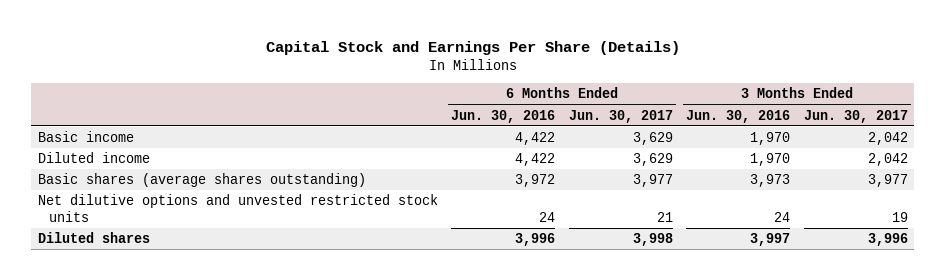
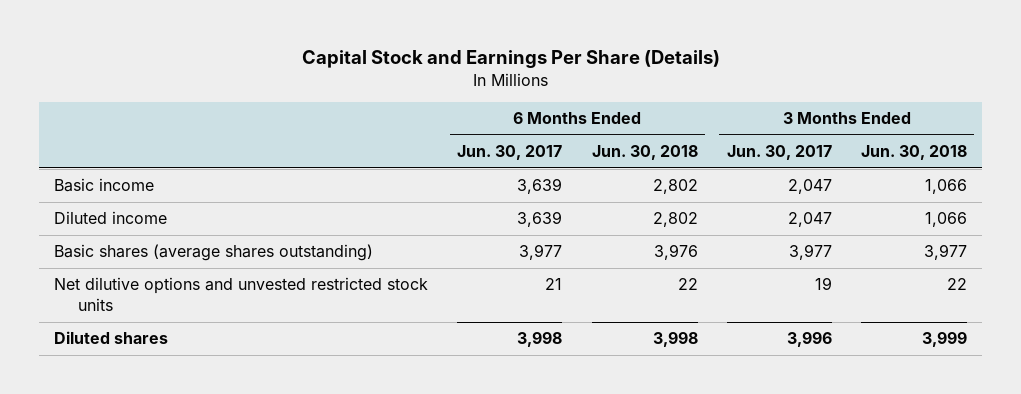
[451,109,556,123] Jun. 30, 2016 -> none
[686,109,791,123] Jun. 30, 2016 -> none
none -> [591,145,698,161] Jun. 30, 2018
none -> [861,145,968,161] Jun. 30, 2018
[632,132,673,146] 3,629 -> [517,178,563,195] 3,639
[867,132,908,146] 2,042 -> [787,179,832,195] 2,047
[632,153,673,167] 3,629 -> [517,211,563,228] 3,639
[867,153,908,167] 2,042 -> [787,212,832,228] 2,047

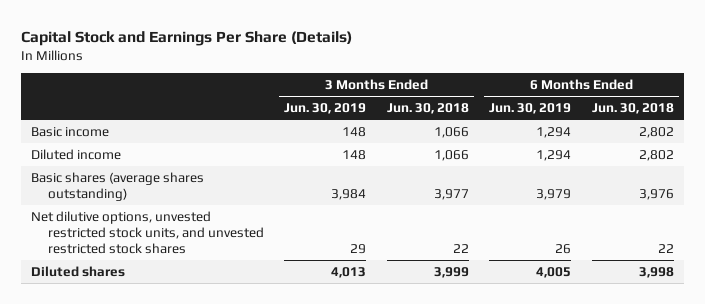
[457,145,563,161] Jun. 30, 2017 -> none
[726,145,832,161] Jun. 30, 2017 -> none
none -> [284,103,367,115] Jun. 30, 2019
none -> [489,103,572,115] Jun. 30, 2019
[53,277,428,312] Net dilutive options and unvested restricted stock units -> [31,210,264,255] Net dilutive options, unvested restricted stock units, and unvested restricted stock shares

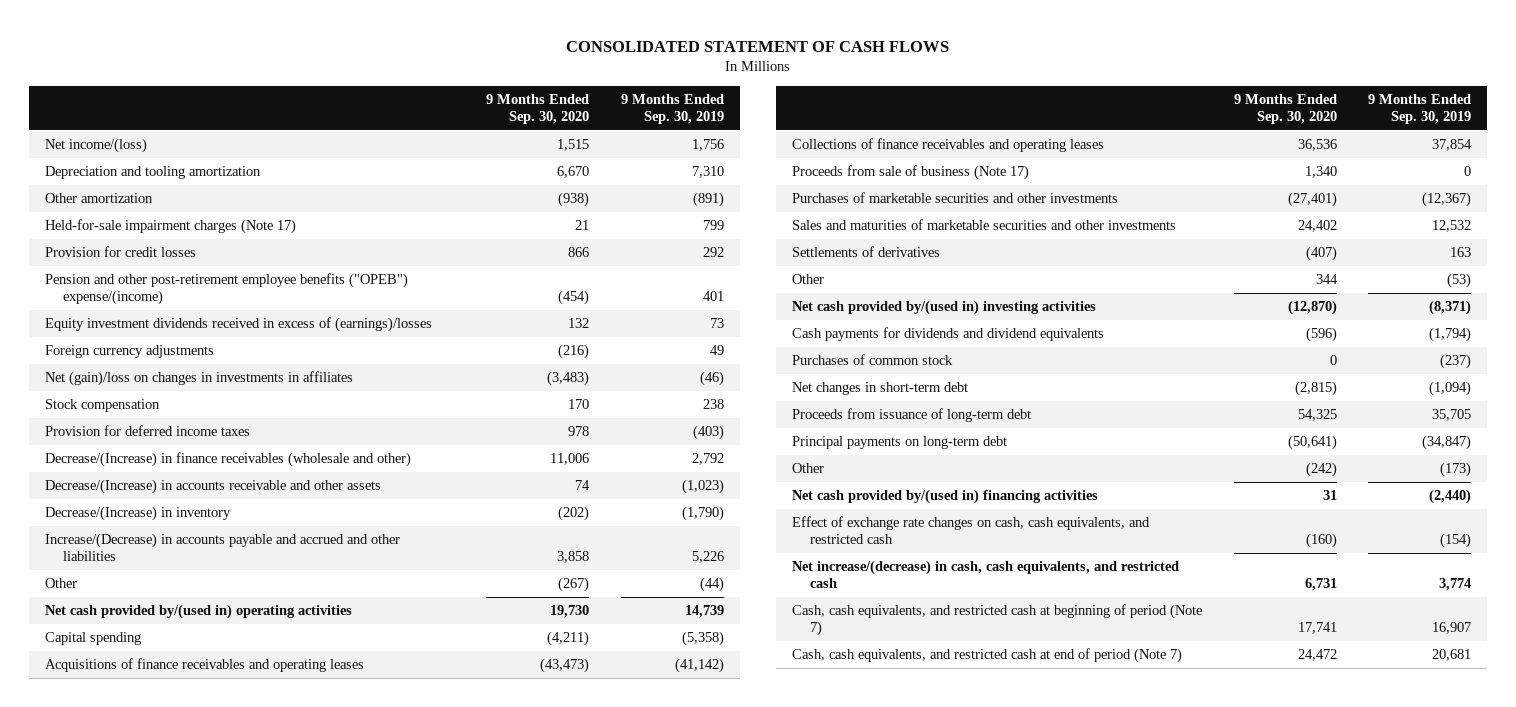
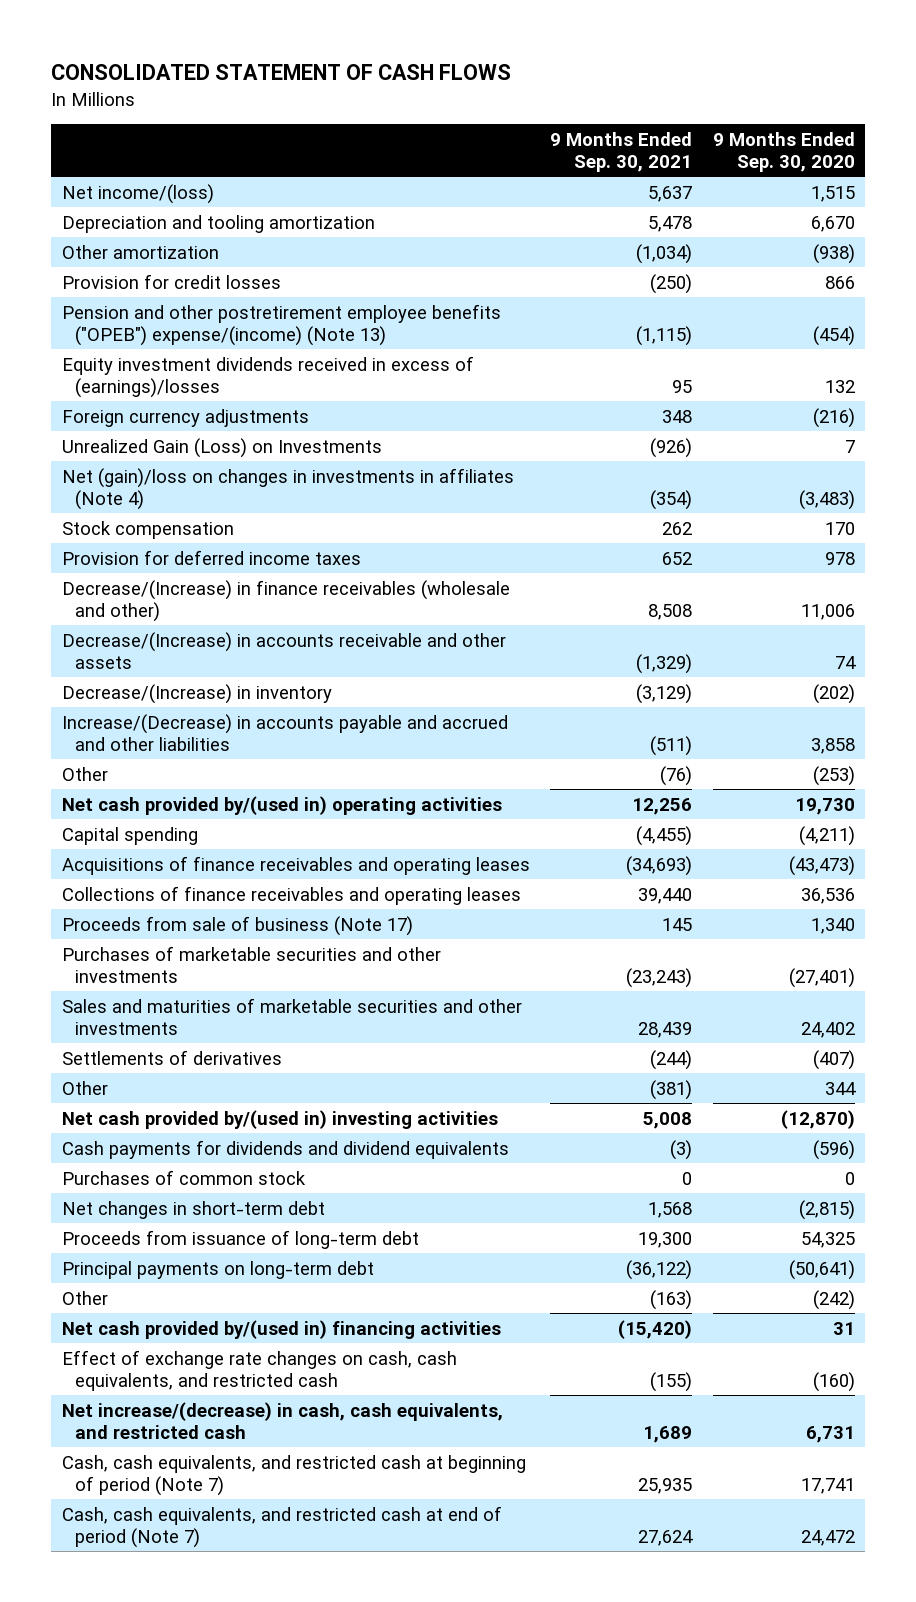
[620,93,724,125] 9 Months Ended Sep. 30, 2019 -> none
none -> [550,131,693,173] 9 Months Ended Sep. 30, 2021
[44,219,296,235] Held-for-sale impairment charges (Note 17) -> none
[44,273,408,306] Pension and other post-retirement employee benefits ("OPEB") expense/(income) -> [61,303,501,346] Pension and other postretirement employee benefits ("OPEB") expense/(income) (Note 13)
none -> [61,437,382,458] Unrealized Gain (Loss) on Investments
[44,371,353,387] Net (gain)/loss on changes in investments in affiliates -> [61,467,514,510] Net (gain)/loss on changes in investments in affiliates (Note 4)
[558,577,590,593] (267) -> [812,765,855,786] (253)

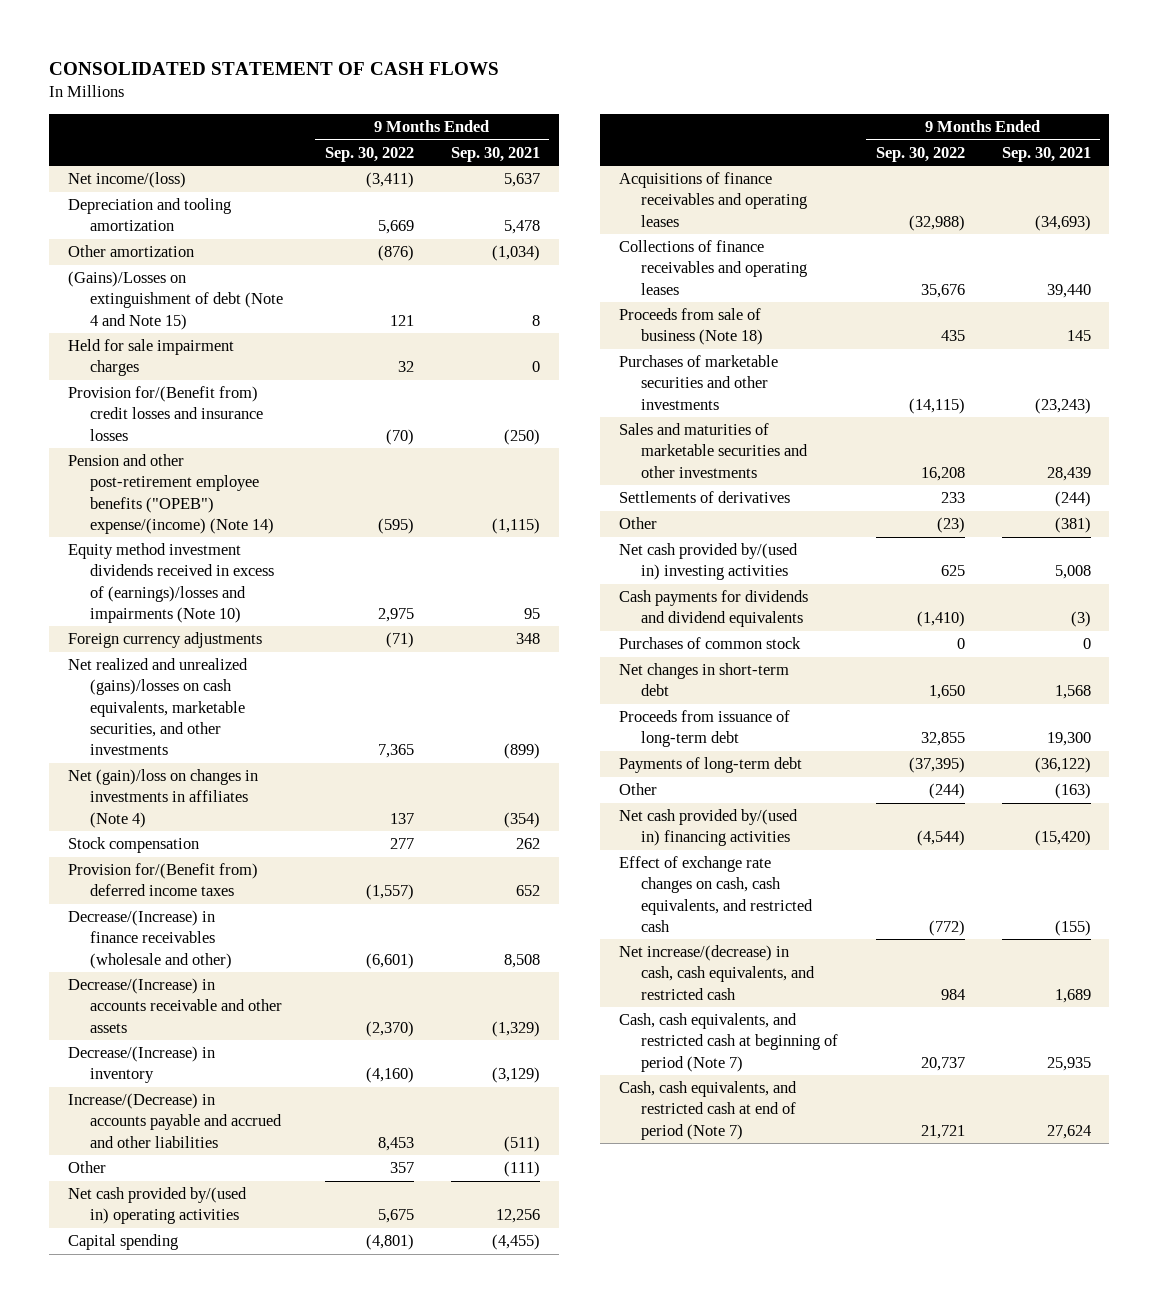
[712,131,855,173] 9 Months Ended Sep. 30, 2020 -> none
none -> [324,146,414,162] Sep. 30, 2022
none -> [67,271,284,330] (Gains)/Losses on extinguishment of debt (Note 4 and Note 15)
none -> [67,339,234,377] Held for sale impairment charges
[61,273,281,289] Provision for credit losses -> [67,386,264,441] Provision for/(Benefit from) credit losses and insurance losses
[61,303,501,346] Pension and other postretirement employee benefits ("OPEB") expense/(income) (Note 13) -> [67,454,275,534] Pension and other post-retirement employee benefits ("OPEB") expense/(income) (Note 14)
[61,355,474,398] Equity investment dividends received in excess of (earnings)/losses -> [67,543,275,623] Equity method investment dividends received in excess of (earnings)/losses and impairments (Note 10)
[61,437,382,458] Unrealized Gain (Loss) on Investments -> none
none -> [67,658,248,756] Net realized and unrealized (gains)/losses on cash equivalents, marketable securities, and other investments
[61,549,361,565] Provision for deferred income taxes -> [67,863,258,897] Provision for/(Benefit from) deferred income taxes
[660,765,693,786] (76) -> [503,1161,540,1178] (111)
[61,915,413,936] Proceeds from sale of business (Note 17) -> [618,308,764,346] Proceeds from sale of business (Note 18)
[61,1260,374,1279] Principal payments on long-term debt -> [618,757,802,774] Payments of long-term debt

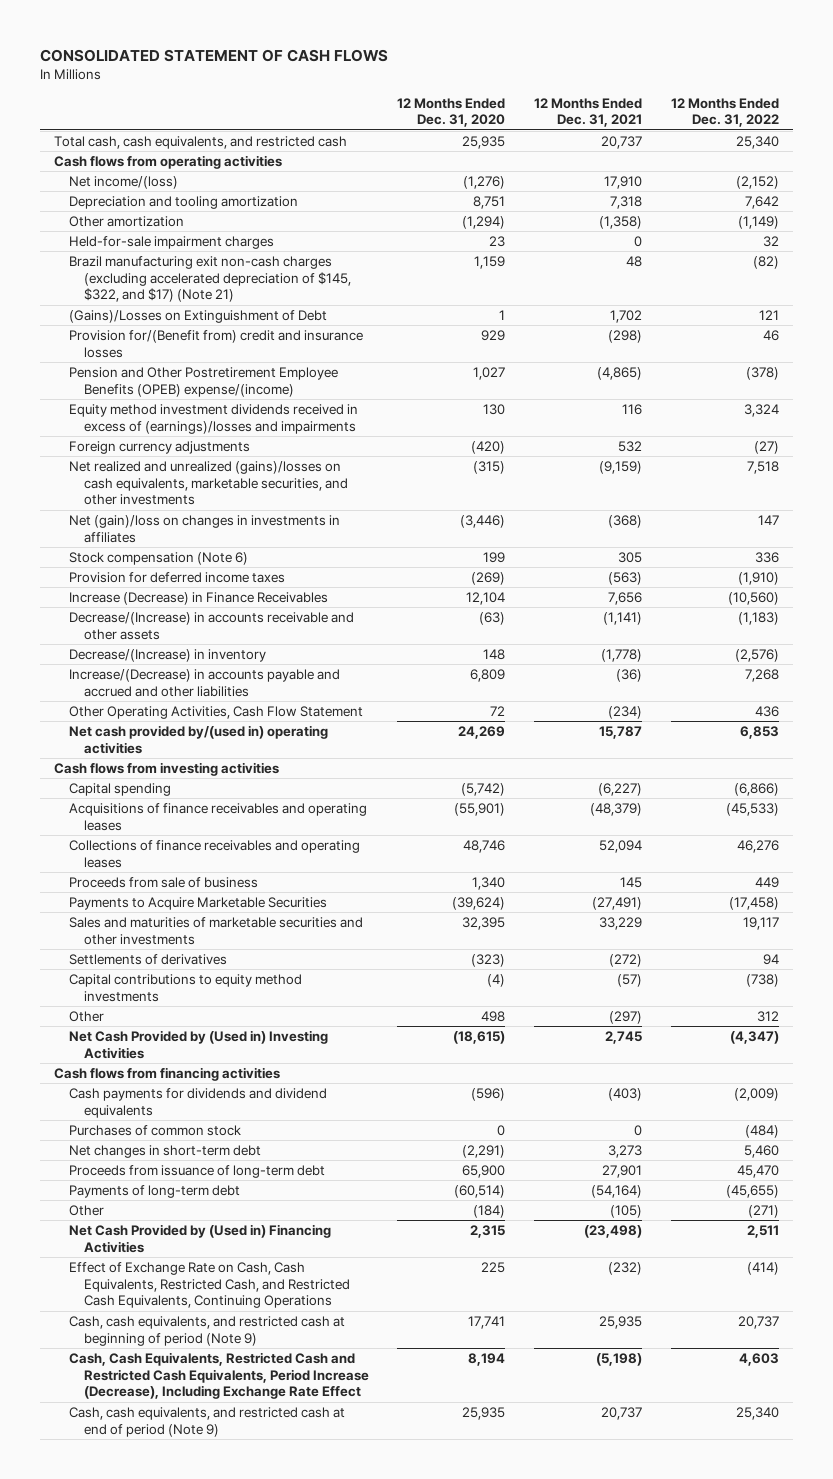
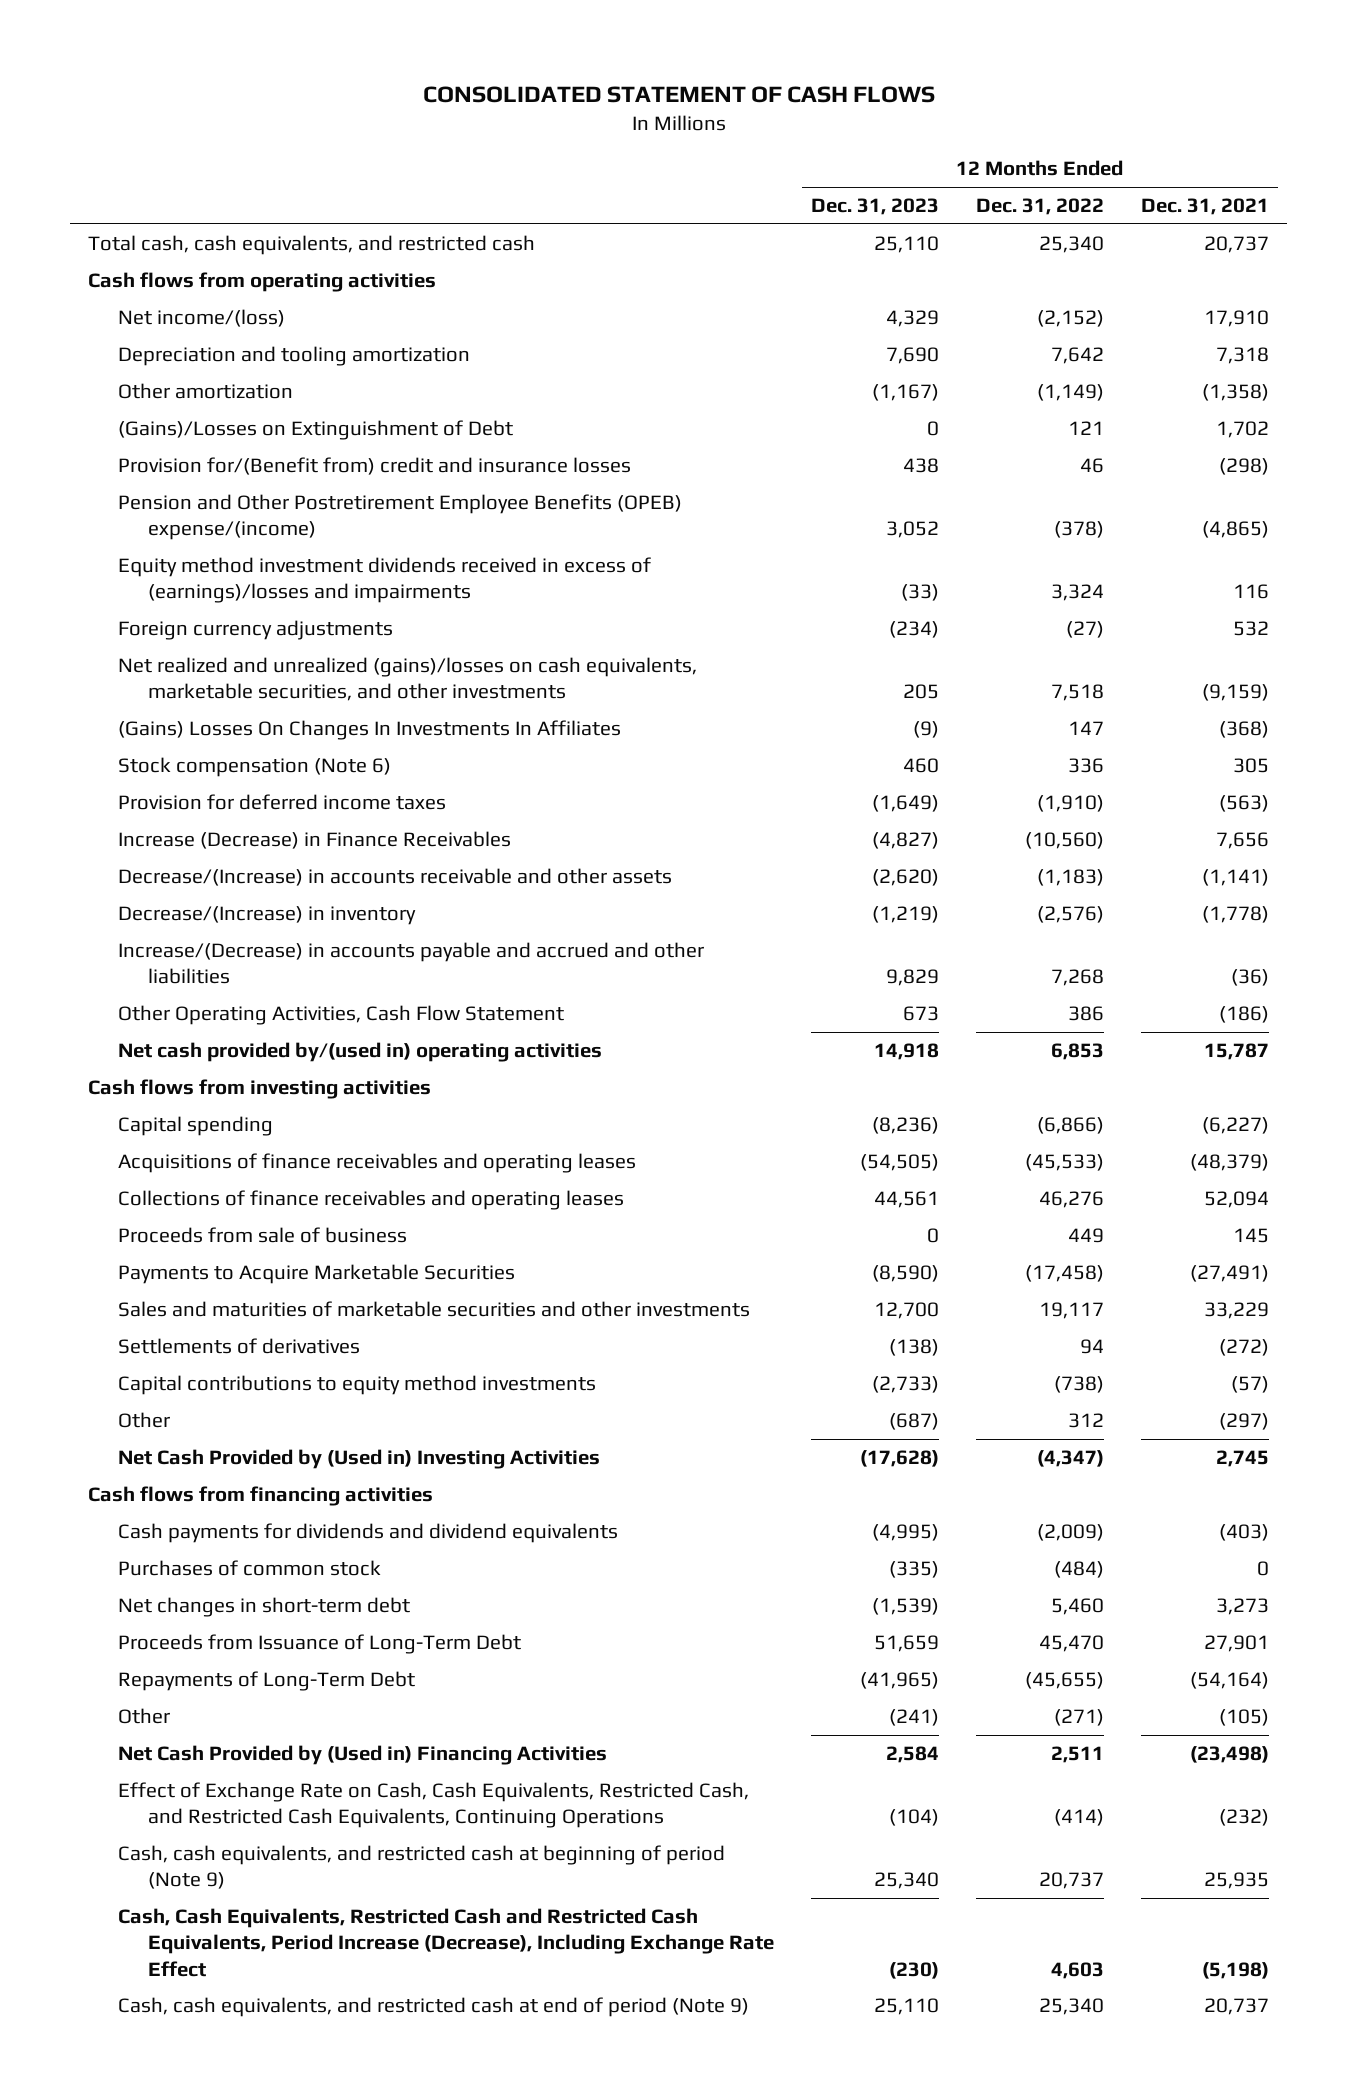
[397,97,506,128] 12 Months Ended Dec. 31, 2020 -> none
none -> [811,198,940,216] Dec. 31, 2023
[68,235,274,249] Held-for-sale impairment charges -> none
[68,255,351,303] Brazil manufacturing exit non-cash charges (excluding accelerated depreciation of $145, $322, and $17) (Note 21) -> none
[68,514,340,543] Net (gain)/loss on changes in investments in affiliates -> [118,720,622,741] (Gains) Losses On Changes In Investments In Affiliates
[607,705,642,719] (234) -> [1219,1006,1270,1024] (186)
[754,705,779,717] 436 -> [1068,1006,1105,1022] 386
[68,1164,325,1178] Proceeds from issuance of long-term debt -> [118,1634,522,1655] Proceeds from Issuance of Long-Term Debt
[68,1184,240,1198] Payments of long-term debt -> [118,1671,416,1692] Repayments of Long-Term Debt

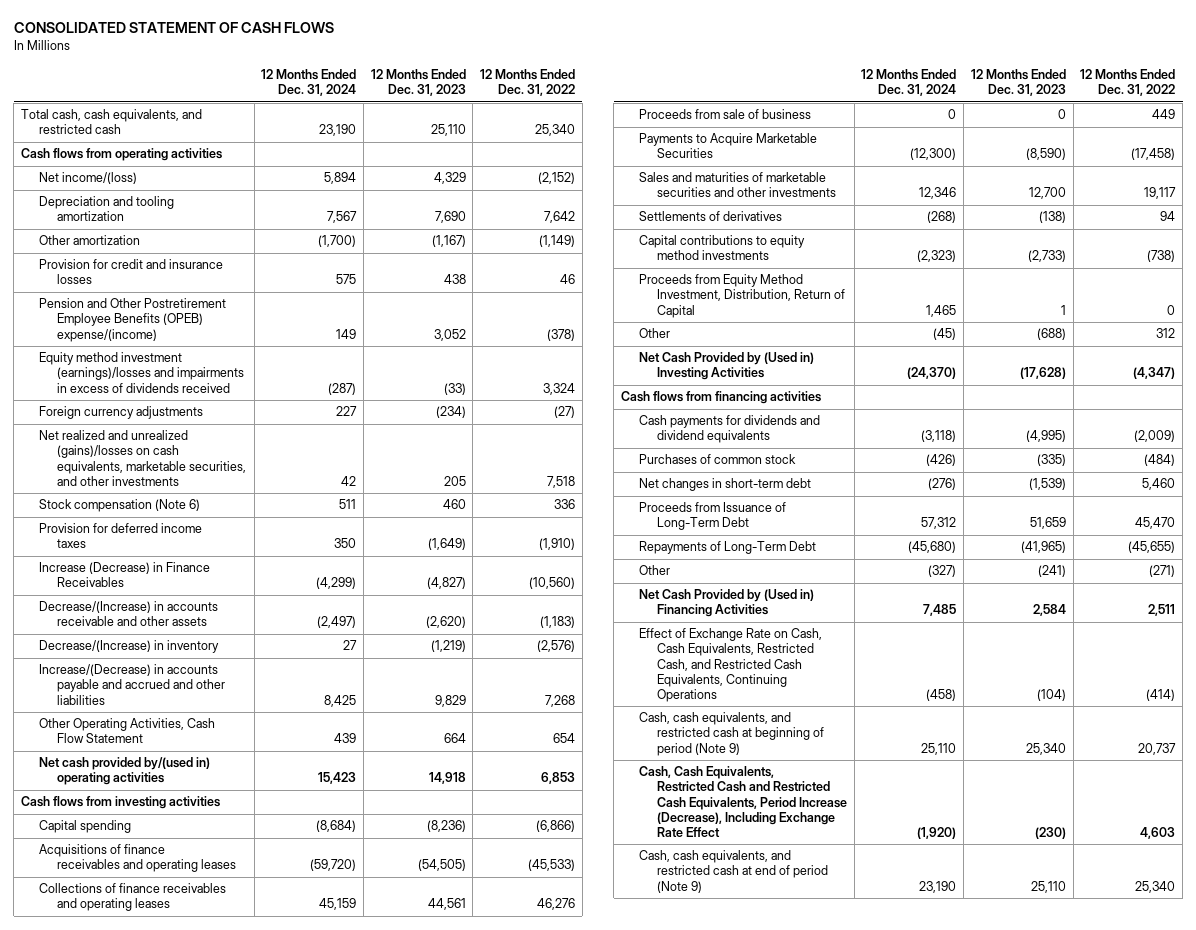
[1141,198,1270,216] Dec. 31, 2021 -> none
none -> [261,69,357,97] 12 Months Ended Dec. 31, 2024
[118,420,514,441] (Gains)/Losses on Extinguishment of Debt -> none
[118,457,632,476] Provision for/(Benefit from) credit and insurance losses -> [38,259,223,285] Provision for credit and insurance losses
[118,557,652,604] Equity method investment dividends received in excess of (earnings)/losses and impairments -> [38,352,244,393] Equity method investment (earnings)/losses and impairments in excess of dividends received
[118,720,622,741] (Gains) Losses On Changes In Investments In Affiliates -> none
[903,1006,940,1022] 673 -> [443,733,466,744] 664
[1068,1006,1105,1022] 386 -> [553,733,576,744] 654
none -> [639,274,846,318] Proceeds from Equity Method Investment, Distribution, Return of Capital
[889,1413,940,1431] (687) -> [1036,328,1066,341] (688)

